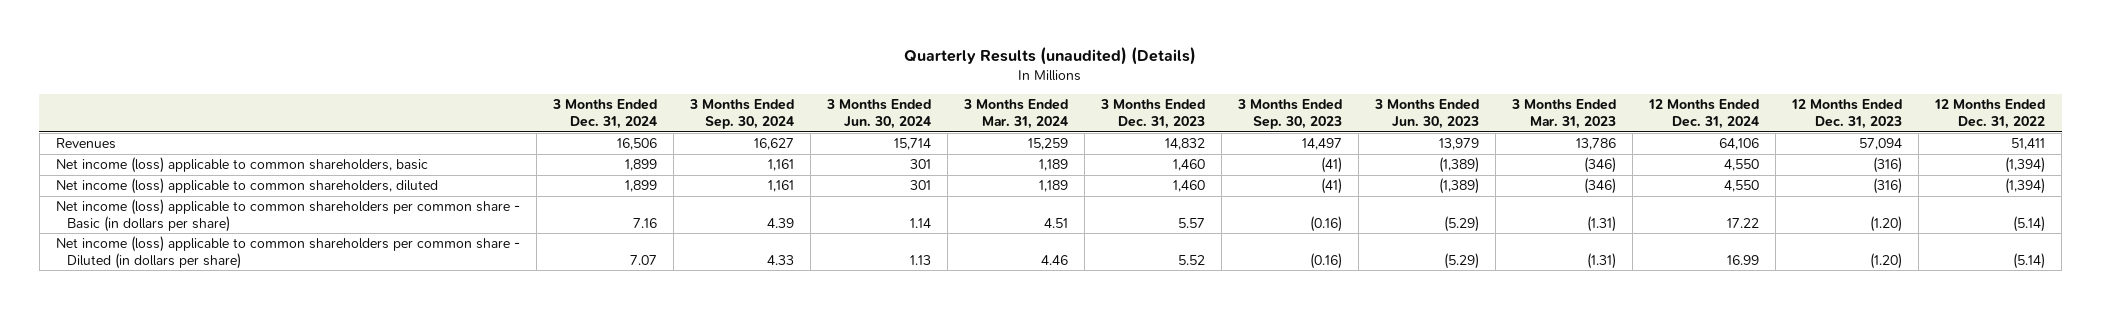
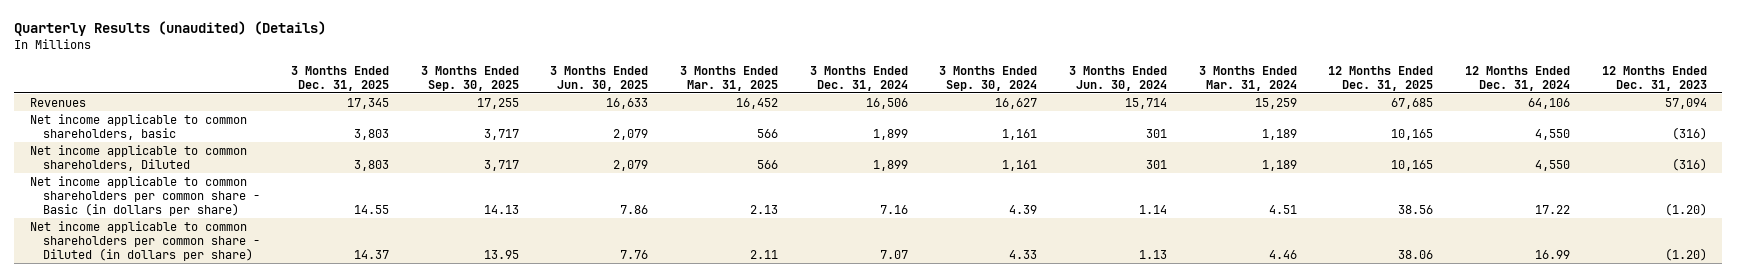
[1099,99,1205,130] 3 Months Ended Dec. 31, 2023 -> none
[1236,99,1342,130] 3 Months Ended Sep. 30, 2023 -> none
[1373,99,1479,130] 3 Months Ended Jun. 30, 2023 -> none
[1511,99,1617,130] 3 Months Ended Mar. 31, 2023 -> none
[1934,99,2046,130] 12 Months Ended Dec. 31, 2022 -> none
none -> [291,65,390,91] 3 Months Ended Dec. 31, 2025
none -> [420,65,519,91] 3 Months Ended Sep. 30, 2025
none -> [550,65,649,91] 3 Months Ended Jun. 30, 2025
none -> [680,65,779,91] 3 Months Ended Mar. 31, 2025
none -> [1328,65,1434,91] 12 Months Ended Dec. 31, 2025
[55,157,428,174] Net income (loss) applicable to common shareholders, basic -> [30,113,248,141] Net income applicable to common shareholders, basic
[55,178,438,195] Net income (loss) applicable to common shareholders, diluted -> [30,144,248,172] Net income applicable to common shareholders, Diluted
[55,199,520,232] Net income (loss) applicable to common shareholders per common share - Basic (in dollars per share) -> [30,175,260,217] Net income applicable to common shareholders per common share - Basic (in dollars per share)
[55,236,520,269] Net income (loss) applicable to common shareholders per common share - Diluted (in dollars per share) -> [30,220,260,262] Net income applicable to common shareholders per common share - Diluted (in dollars per share)

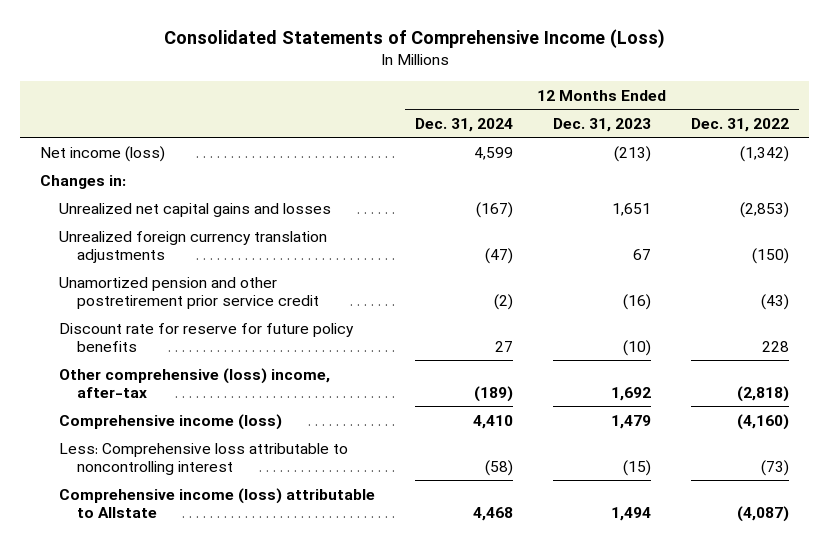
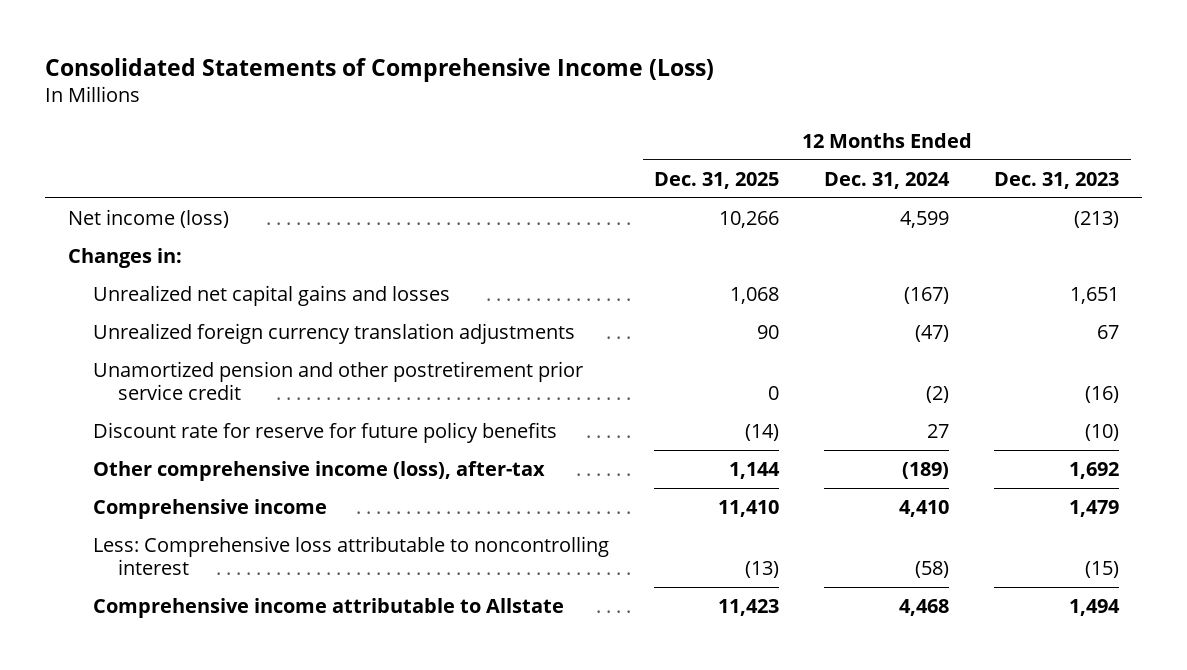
[691,117,790,132] Dec. 31, 2022 -> none
none -> [653,171,779,189] Dec. 31, 2025
[58,367,330,398] Other comprehensive (loss) income, after-tax -> [92,461,545,482] Other comprehensive income (loss), after-tax
[58,413,282,430] Comprehensive income (loss) -> [92,499,327,520] Comprehensive income
[58,487,375,518] Comprehensive income (loss) attributable to Allstate -> [92,598,564,619] Comprehensive income attributable to Allstate

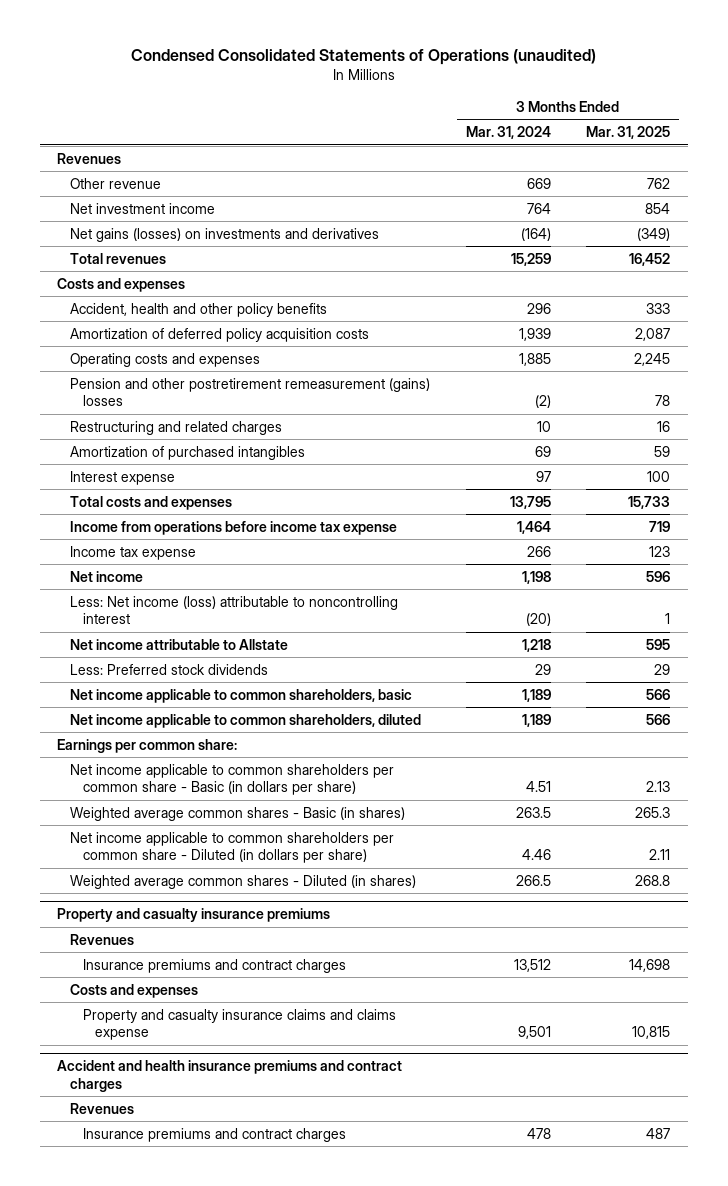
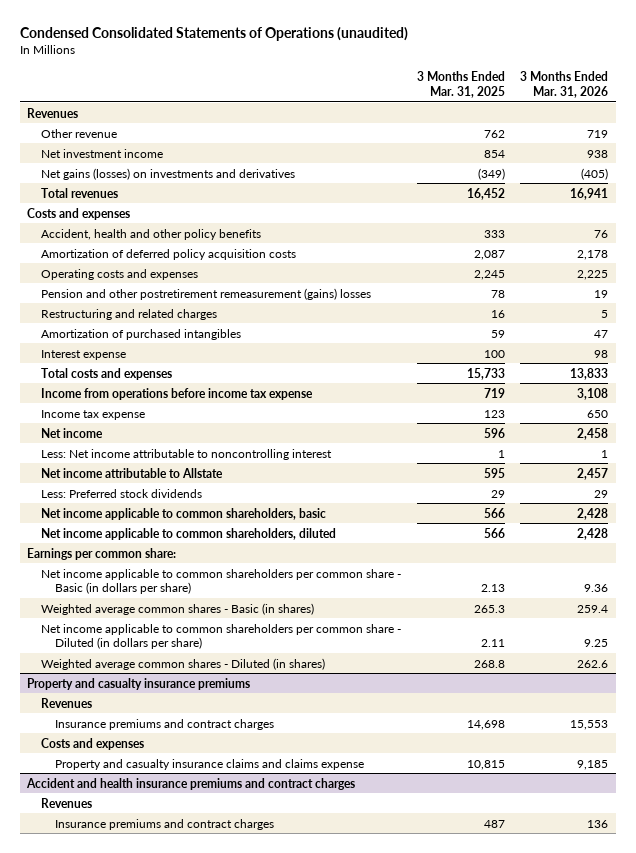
[465,126,551,140] Mar. 31, 2024 -> none
none -> [520,71,609,98] 3 Months Ended Mar. 31, 2026
[69,595,398,625] Less: Net income (loss) attributable to noncontrolling interest -> [41,448,333,460] Less: Net income attributable to noncontrolling interest

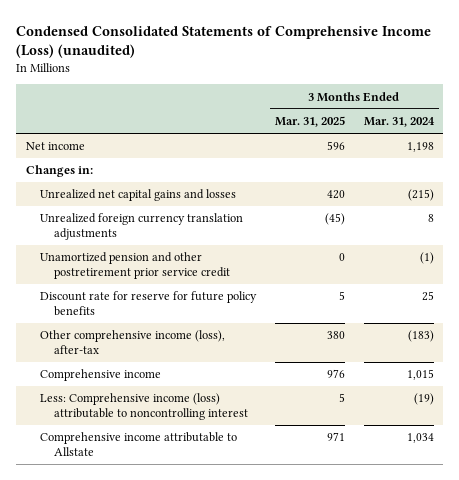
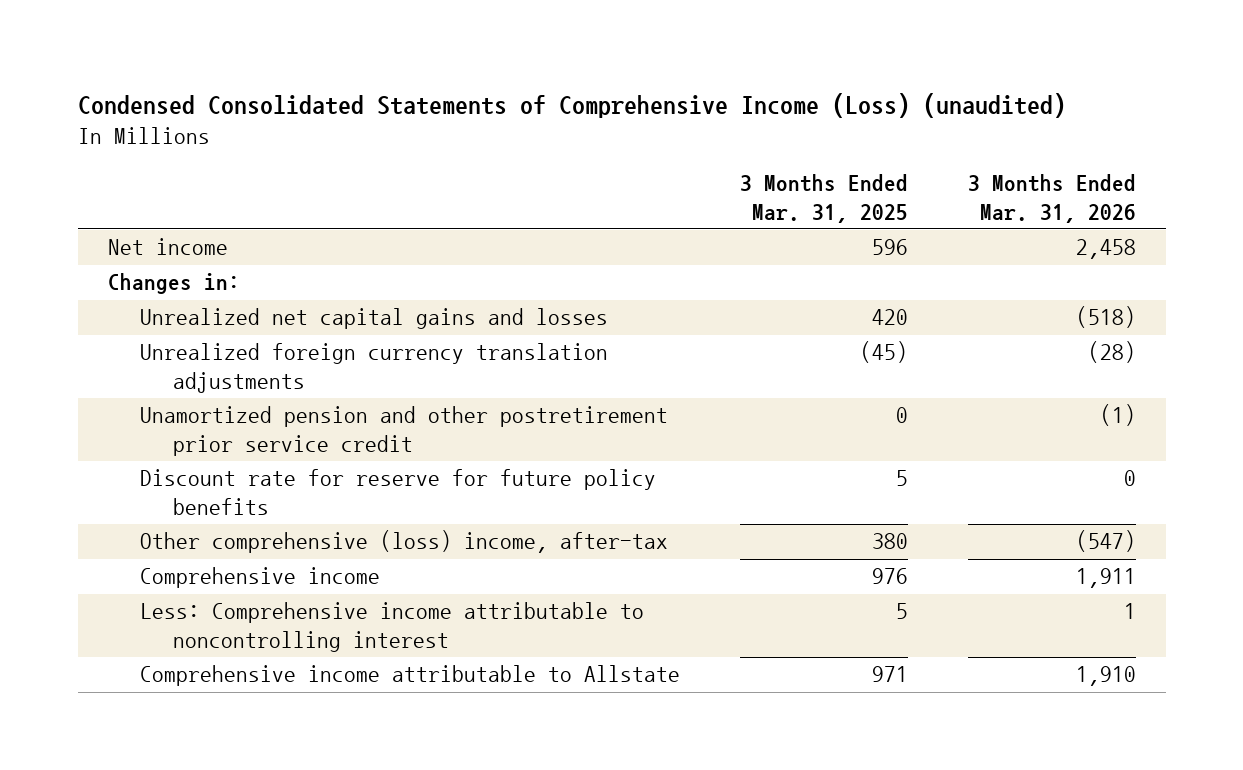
[363,116,435,127] Mar. 31, 2024 -> none
none -> [967,173,1136,223] 3 Months Ended Mar. 31, 2026
[39,330,225,355] Other comprehensive income (loss), after-tax -> [140,530,669,554] Other comprehensive (loss) income, after-tax
[39,393,248,421] Less: Comprehensive income (loss) attributable to noncontrolling interest -> [140,602,645,653] Less: Comprehensive income attributable to noncontrolling interest

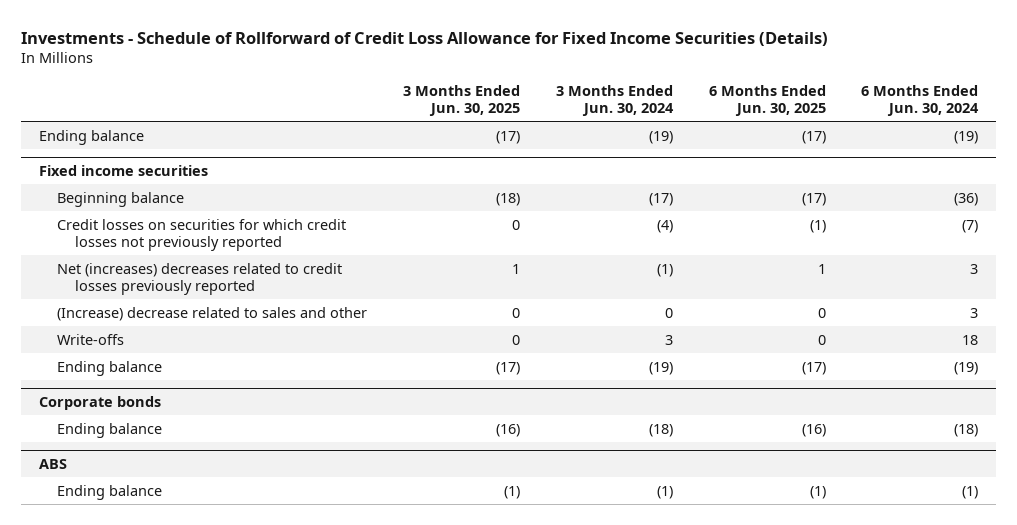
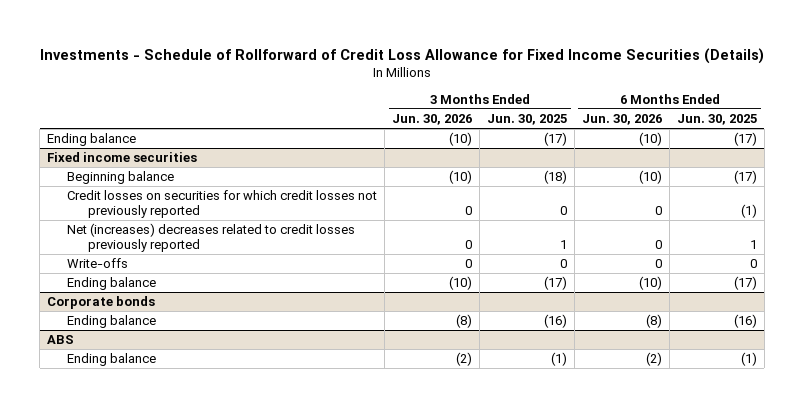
[555,85,674,117] 3 Months Ended Jun. 30, 2024 -> none
[861,85,980,117] 6 Months Ended Jun. 30, 2024 -> none
none -> [392,113,473,125] Jun. 30, 2026
none -> [582,113,663,125] Jun. 30, 2026
[57,306,368,321] (Increase) decrease related to sales and other -> none

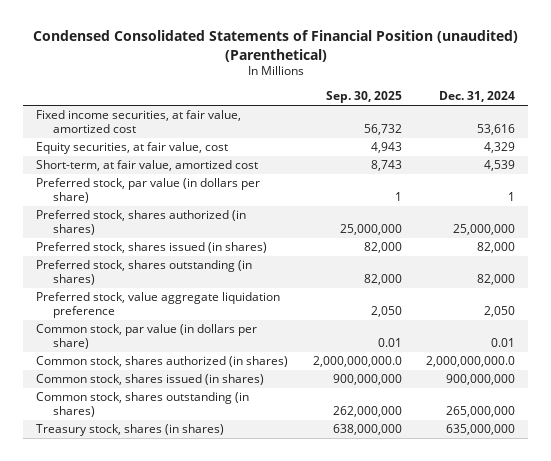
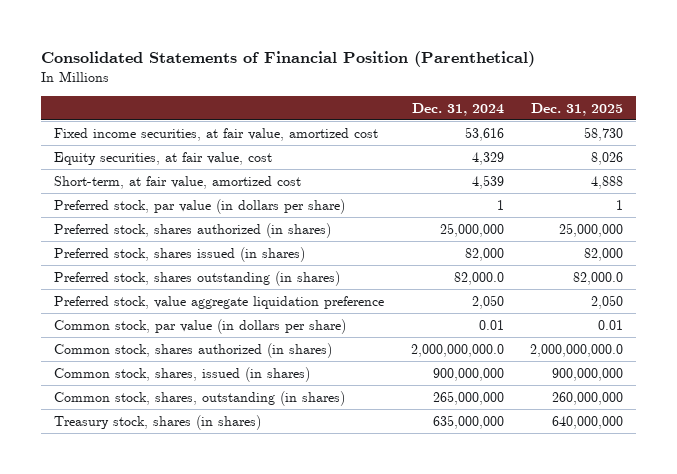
[32,30,518,62] Condensed Consolidated Statements of Financial Position (unaudited) (Parenthetical) -> [41,50,536,67] Consolidated Statements of Financial Position (Parenthetical)
[325,91,402,104] Sep. 30, 2025 -> none
none -> [531,102,624,116] Dec. 31, 2025
[477,273,516,285] 82,000 -> [453,271,504,285] 82,000.0
[35,374,264,386] Common stock, shares issued (in shares) -> [54,366,311,382] Common stock, shares, issued (in shares)
[35,392,249,417] Common stock, shares outstanding (in shares) -> [54,390,346,406] Common stock, shares, outstanding (in shares)

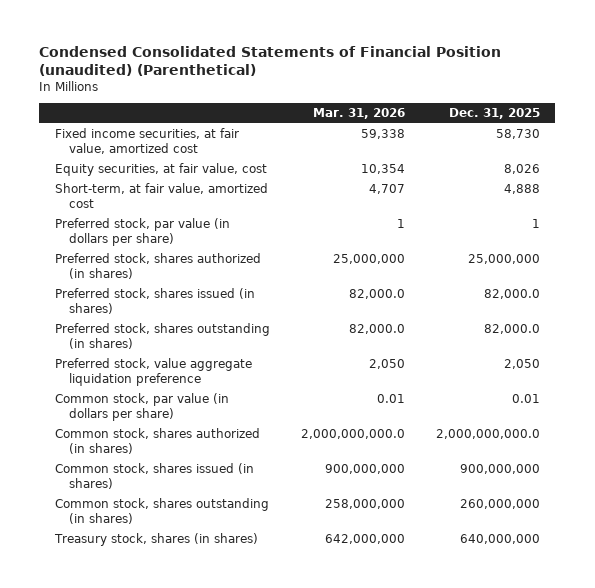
[41,50,536,67] Consolidated Statements of Financial Position (Parenthetical) -> [39,46,502,77] Condensed Consolidated Statements of Financial Position (unaudited) (Parenthetical)
[411,102,504,116] Dec. 31, 2024 -> none
none -> [312,107,405,119] Mar. 31, 2026
[584,247,624,261] 82,000 -> [483,289,540,300] 82,000.0
[54,366,311,382] Common stock, shares, issued (in shares) -> [54,463,254,490] Common stock, shares issued (in shares)
[54,390,346,406] Common stock, shares, outstanding (in shares) -> [54,498,269,525] Common stock, shares outstanding (in shares)

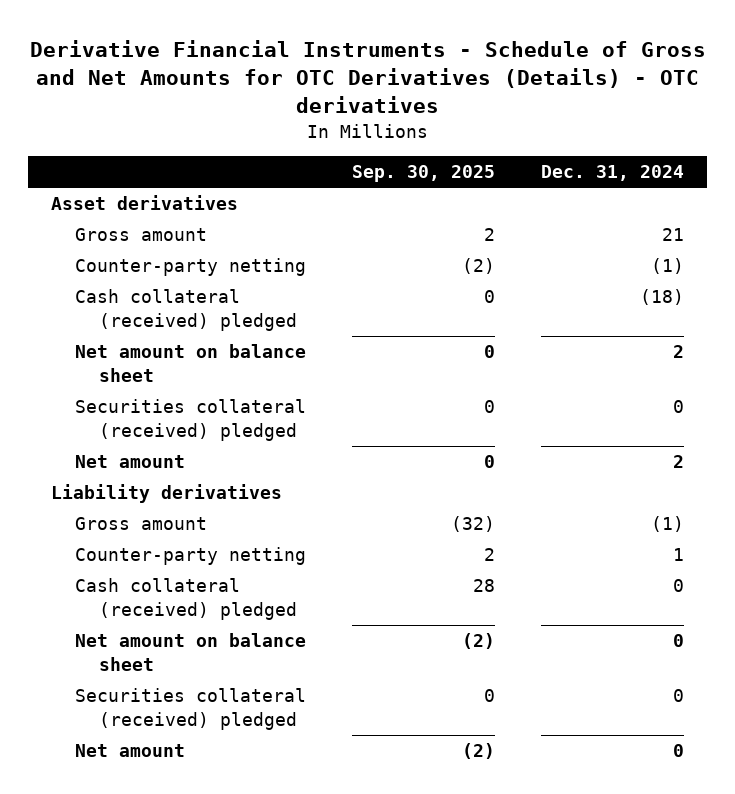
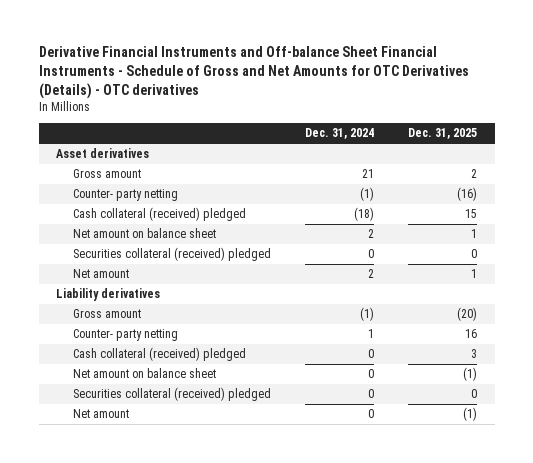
[29,39,706,114] Derivative Financial Instruments - Schedule of Gross and Net Amounts for OTC Derivatives (Details) - OTC derivatives -> [38,46,469,99] Derivative Financial Instruments and Off-balance Sheet Financial Instruments - Schedule of Gross and Net Amounts for OTC Derivatives (Details) - OTC derivatives
[352,165,496,183] Sep. 30, 2025 -> none
none -> [408,128,478,140] Dec. 31, 2025
[75,258,307,277] Counter-party netting -> [72,189,178,202] Counter- party netting
[75,547,307,566] Counter-party netting -> [72,329,178,342] Counter- party netting

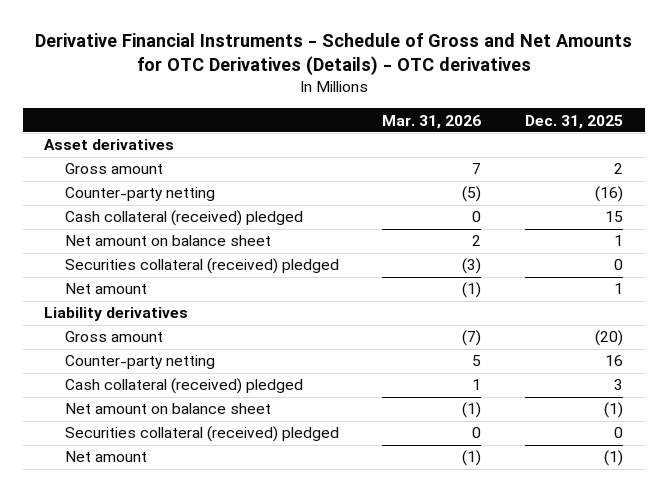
[38,46,469,99] Derivative Financial Instruments and Off-balance Sheet Financial Instruments - Schedule of Gross and Net Amounts for OTC Derivatives (Details) - OTC derivatives -> [34,32,632,76] Derivative Financial Instruments - Schedule of Gross and Net Amounts for OTC Derivatives (Details) - OTC derivatives
[304,128,374,140] Dec. 31, 2024 -> none
none -> [382,114,482,129] Mar. 31, 2026
[72,189,178,202] Counter- party netting -> [64,187,215,202] Counter-party netting
[72,329,178,342] Counter- party netting -> [64,355,215,370] Counter-party netting

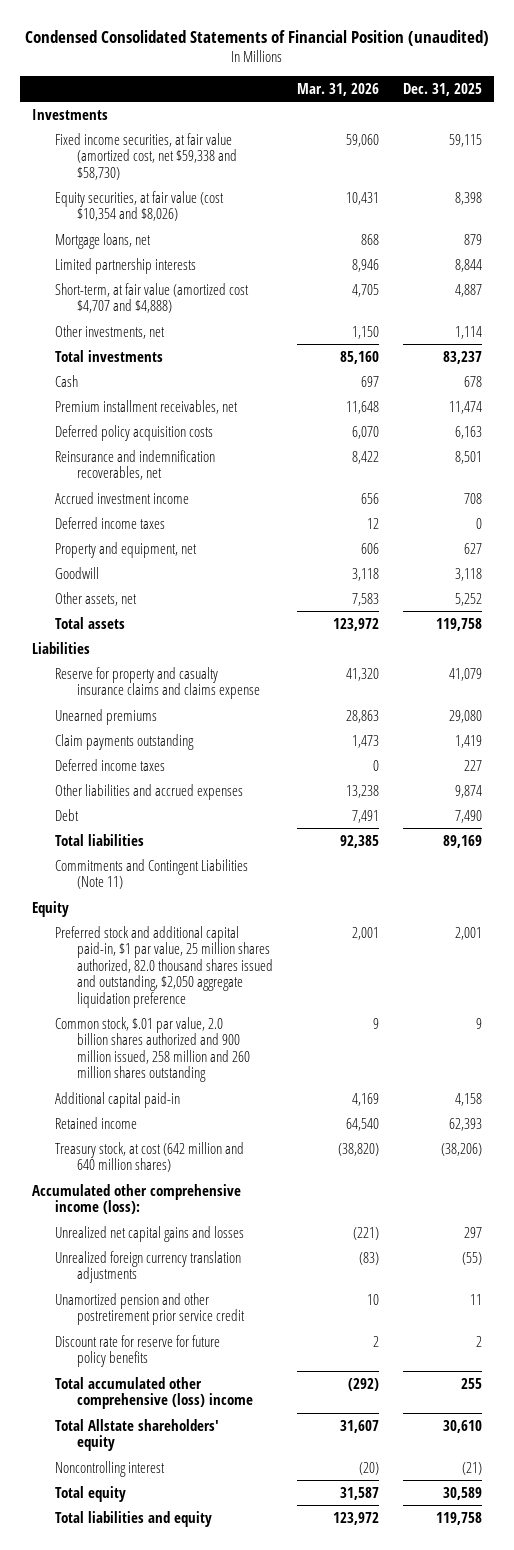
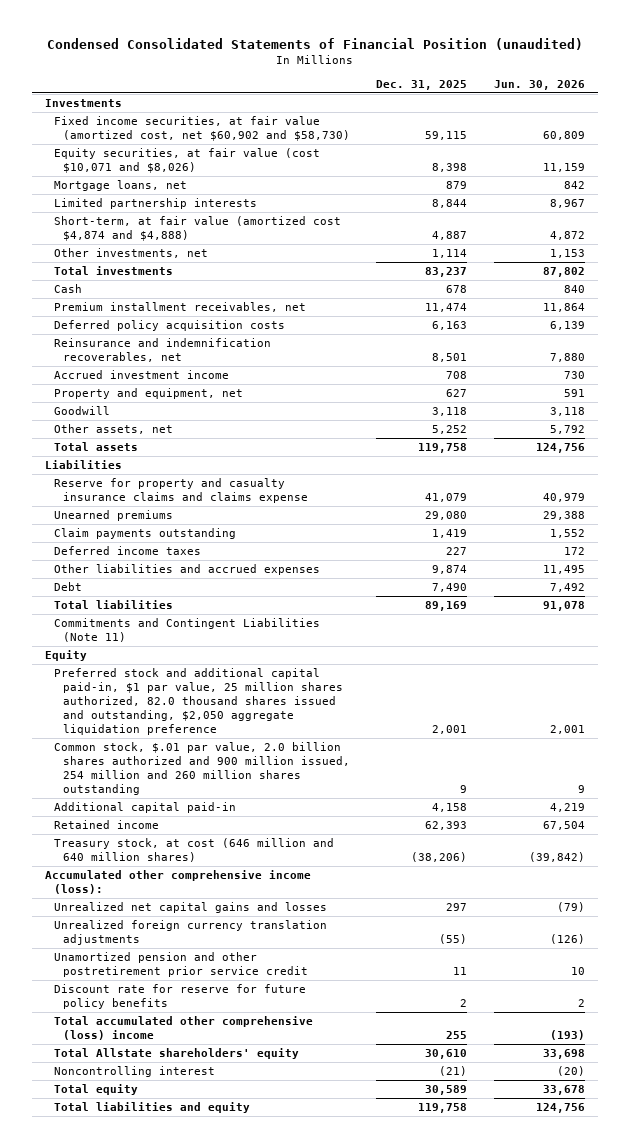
[296,82,379,96] Mar. 31, 2026 -> none
none -> [493,80,585,91] Jun. 30, 2026
[54,132,238,180] Fixed income securities, at fair value (amortized cost, net $59,338 and $58,730) -> [54,115,350,141] Fixed income securities, at fair value (amortized cost, net $60,902 and $58,730)
[54,190,224,222] Equity securities, at fair value (cost $10,354 and $8,026) -> [54,147,321,173] Equity securities, at fair value (cost $10,071 and $8,026)
[54,282,249,314] Short-term, at fair value (amortized cost $4,707 and $4,888) -> [54,215,342,241] Short-term, at fair value (amortized cost $4,874 and $4,888)
[54,516,165,529] Deferred income taxes -> none
[54,1016,251,1083] Common stock, $.01 par value, 2.0 billion shares authorized and 900 million issued, 258 million and 260 million shares outstanding -> [54,741,350,795] Common stock, $.01 par value, 2.0 billion shares authorized and 900 million issued, 254 million and 260 million shares outstanding
[54,1141,244,1173] Treasury stock, at cost (642 million and 640 million shares) -> [54,837,335,862] Treasury stock, at cost (646 million and 640 million shares)

